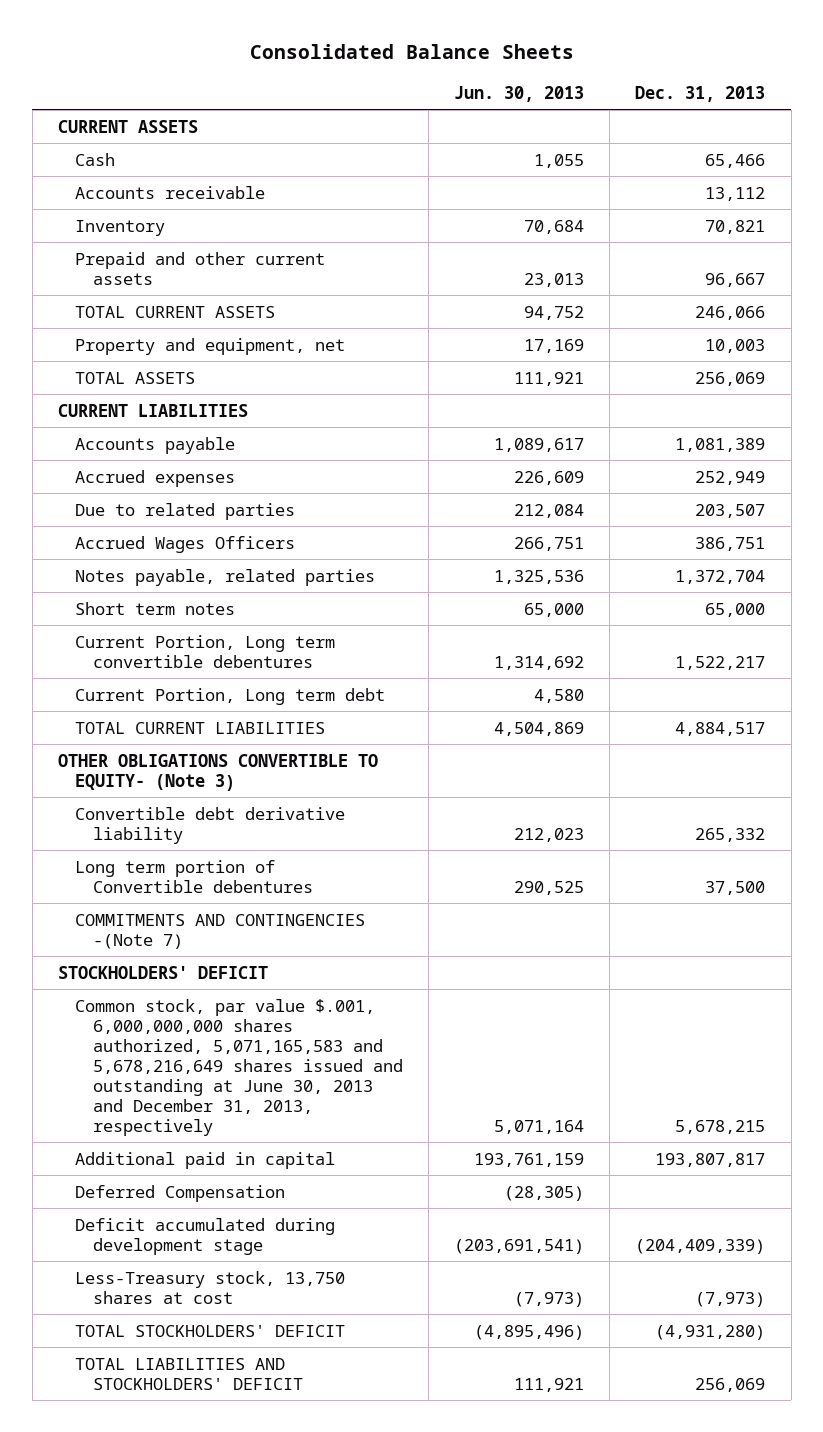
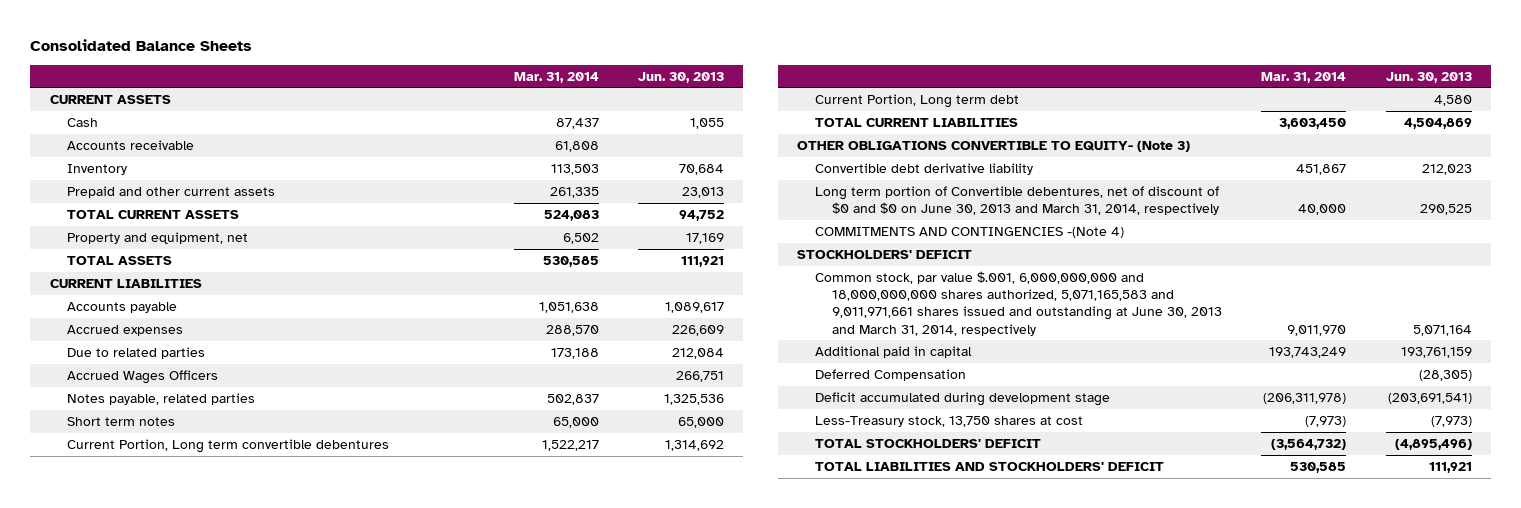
[635,85,766,102] Dec. 31, 2013 -> none
none -> [513,71,599,83] Mar. 31, 2014
[75,859,313,893] Long term portion of Convertible debentures -> [814,185,1220,216] Long term portion of Convertible debentures, net of discount of $0 and $0 on June 30, 2013 and March 31, 2014, respectively
[75,913,366,949] COMMITMENTS AND CONTINGENCIES -(Note 7) -> [814,226,1124,238] COMMITMENTS AND CONTINGENCIES -(Note 4)
[75,998,403,1136] Common stock, par value $.001, 6,000,000,000 shares authorized, 5,071,165,583 and 5,678,216,649 shares issued and outstanding at June 30, 2013 and December 31, 2013, respectively -> [814,270,1223,336] Common stock, par value $.001, 6,000,000,000 and 18,000,000,000 shares authorized, 5,071,165,583 and 9,011,971,661 shares issued and outstanding at June 30, 2013 and March 31, 2014, respectively

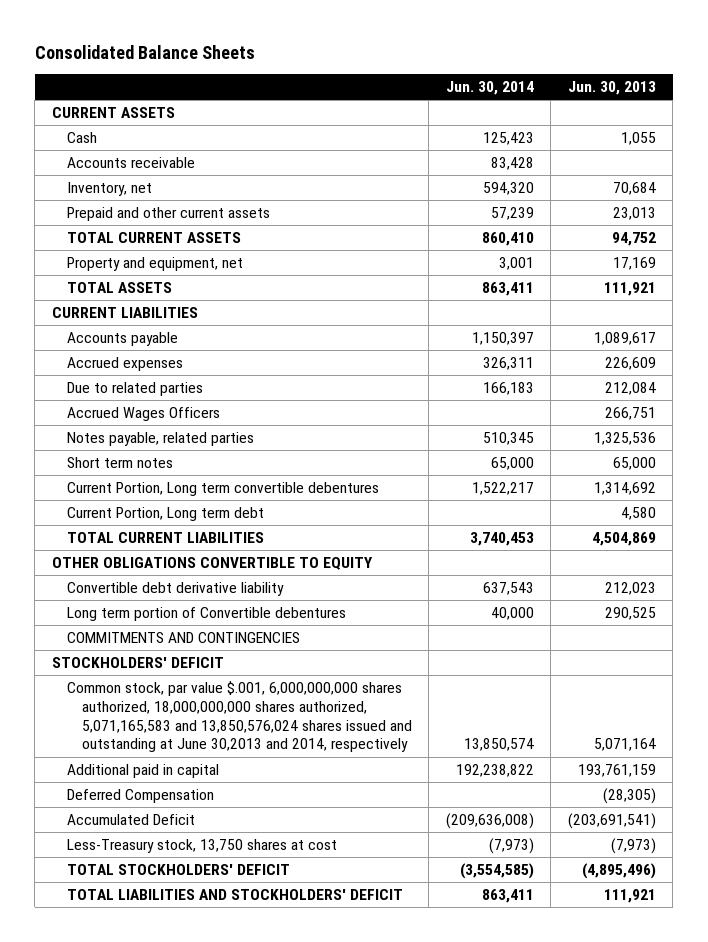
[513,71,599,83] Mar. 31, 2014 -> none
none -> [445,81,534,96] Jun. 30, 2014
[66,163,127,175] Inventory -> [66,182,152,197] Inventory, net
[797,140,1191,152] OTHER OBLIGATIONS CONVERTIBLE TO EQUITY- (Note 3) -> [51,557,373,571] OTHER OBLIGATIONS CONVERTIBLE TO EQUITY
[814,185,1220,216] Long term portion of Convertible debentures, net of discount of $0 and $0 on June 30, 2013 and March 31, 2014, respectively -> [66,607,346,622] Long term portion of Convertible debentures
[814,226,1124,238] COMMITMENTS AND CONTINGENCIES -(Note 4) -> [66,632,300,644] COMMITMENTS AND CONTINGENCIES
[814,270,1223,336] Common stock, par value $.001, 6,000,000,000 and 18,000,000,000 shares authorized, 5,071,165,583 and 9,011,971,661 shares issued and outstanding at June 30, 2013 and March 31, 2014, respectively -> [66,681,412,753] Common stock, par value $.001, 6,000,000,000 shares authorized, 18,000,000,000 shares authorized, 5,071,165,583 and 13,850,576,024 shares issued and outstanding at June 30,2013 and 2014, respectively
[814,391,1110,406] Deficit accumulated during development stage -> [66,814,195,826] Accumulated Deficit

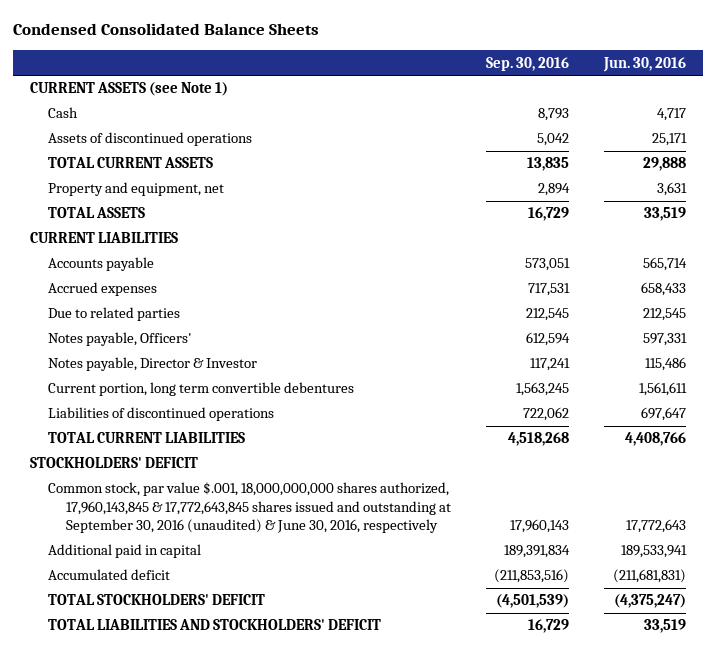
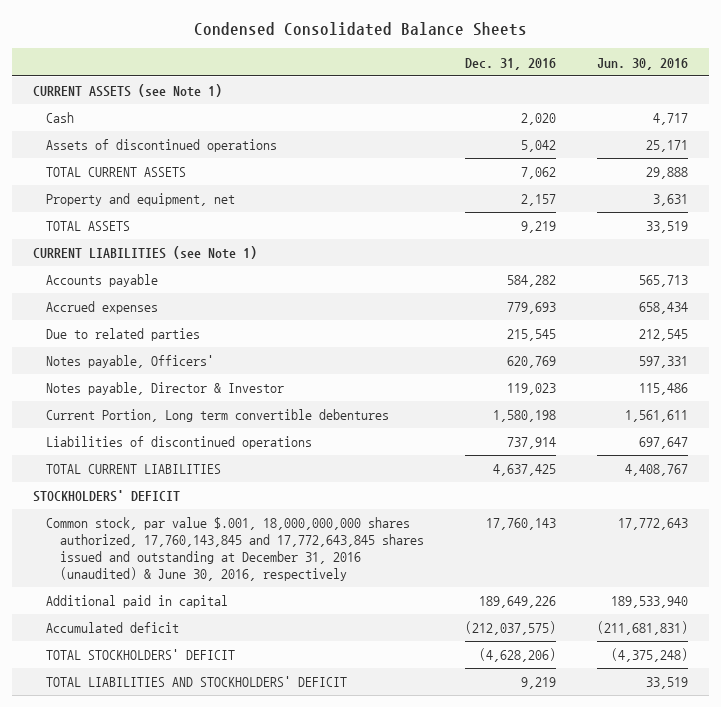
[485,56,569,71] Sep. 30, 2016 -> none
none -> [465,57,557,70] Dec. 31, 2016
[30,232,179,244] CURRENT LIABILITIES -> [32,246,257,260] CURRENT LIABILITIES (see Note 1)
[642,257,687,272] 565,714 -> [639,275,689,288] 565,713
[640,282,686,297] 658,433 -> [639,302,689,315] 658,434
[47,382,354,397] Current portion, long term convertible debentures -> [46,409,390,423] Current Portion, Long term convertible debentures
[624,432,686,447] 4,408,766 -> [625,464,689,477] 4,408,767
[47,482,451,534] Common stock, par value $.001, 18,000,000,000 shares authorized, 17,960,143,845 & 17,772,643,845 shares issued and outstanding at September 30, 2016 (unaudited) & June 30, 2016, respectively -> [46,517,425,581] Common stock, par value $.001, 18,000,000,000 shares authorized, 17,760,143,845 and 17,772,643,845 shares issued and outstanding at December 31, 2016 (unaudited) & June 30, 2016, respectively
[620,545,687,559] 189,533,941 -> [611,596,689,609] 189,533,940
[613,594,686,609] (4,375,247) -> [611,648,689,663] (4,375,248)

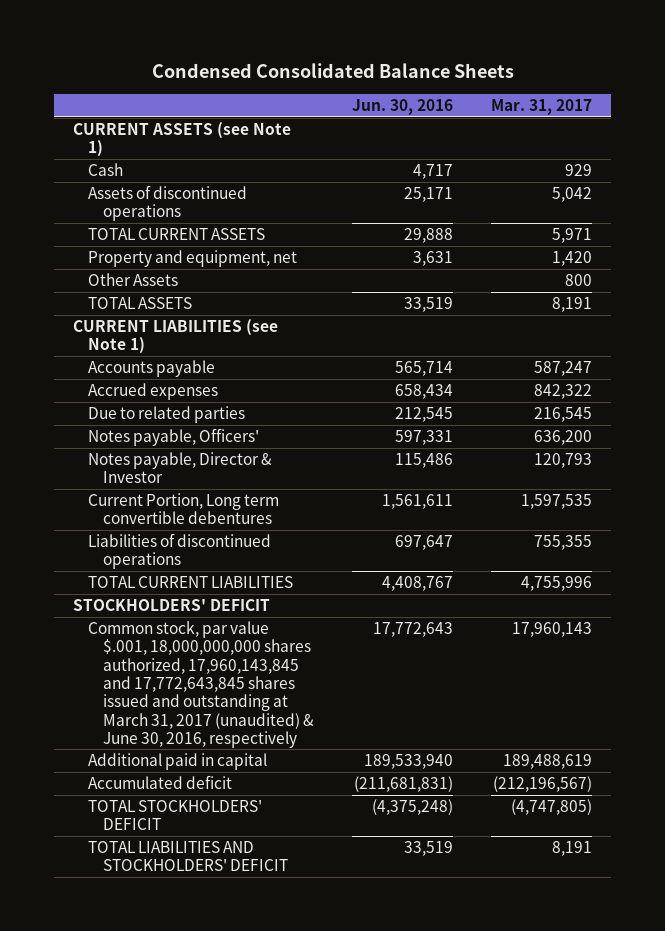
[465,57,557,70] Dec. 31, 2016 -> none
none -> [491,99,593,116] Mar. 31, 2017
none -> [88,273,179,287] Other Assets
[639,275,689,288] 565,713 -> [395,361,454,377] 565,714
[46,517,425,581] Common stock, par value $.001, 18,000,000,000 shares authorized, 17,760,143,845 and 17,772,643,845 shares issued and outstanding at December 31, 2016 (unaudited) & June 30, 2016, respectively -> [88,621,315,748] Common stock, par value $.001, 18,000,000,000 shares authorized, 17,960,143,845 and 17,772,643,845 shares issued and outstanding at March 31, 2017 (unaudited) & June 30, 2016, respectively

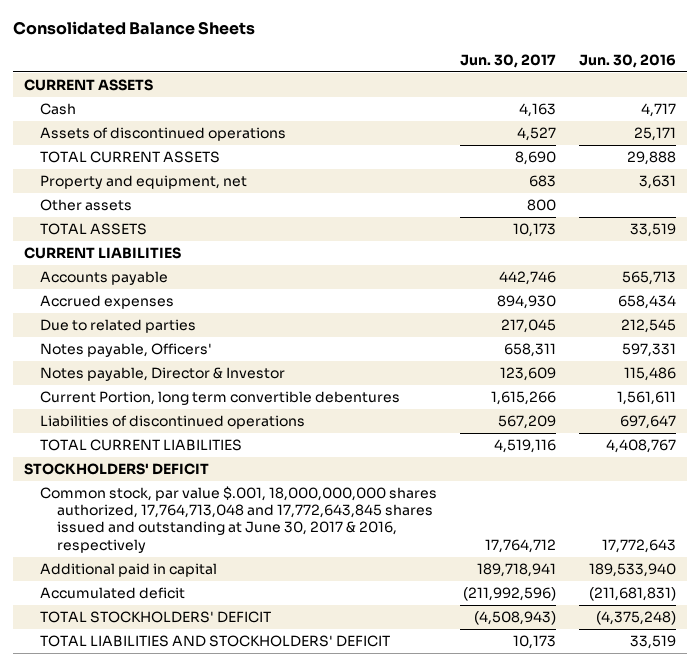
[151,63,514,79] Condensed Consolidated Balance Sheets -> [12,21,255,36] Consolidated Balance Sheets
[491,99,593,116] Mar. 31, 2017 -> none
none -> [459,54,556,69] Jun. 30, 2017
[72,122,291,158] CURRENT ASSETS (see Note 1) -> [23,78,153,91] CURRENT ASSETS
[88,273,179,287] Other Assets -> [40,198,133,211] Other assets
[72,319,278,355] CURRENT LIABILITIES (see Note 1) -> [23,246,181,259] CURRENT LIABILITIES
[395,361,454,377] 565,714 -> [621,270,676,285] 565,713
[88,493,280,525] Current Portion, Long term convertible debentures -> [40,390,401,405] Current Portion, long term convertible debentures
[88,621,315,748] Common stock, par value $.001, 18,000,000,000 shares authorized, 17,960,143,845 and 17,772,643,845 shares issued and outstanding at March 31, 2017 (unaudited) & June 30, 2016, respectively -> [40,485,438,553] Common stock, par value $.001, 18,000,000,000 shares authorized, 17,764,713,048 and 17,772,643,845 shares issued and outstanding at June 30, 2017 & 2016, respectively

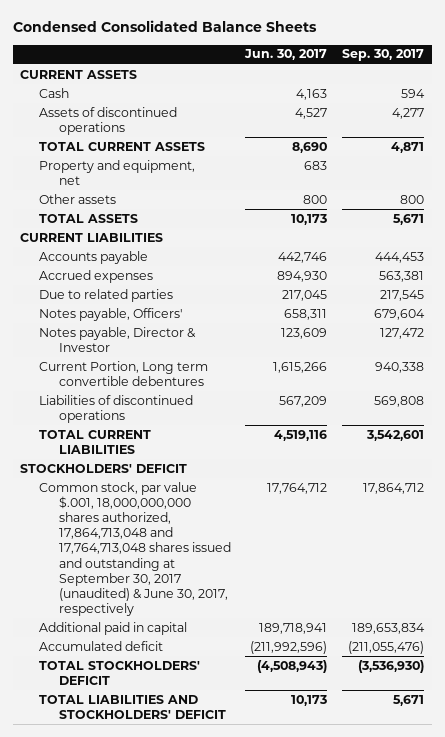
[12,21,255,36] Consolidated Balance Sheets -> [12,20,317,33] Condensed Consolidated Balance Sheets
[578,54,676,69] Jun. 30, 2016 -> none
none -> [342,49,425,62] Sep. 30, 2017
[40,390,401,405] Current Portion, long term convertible debentures -> [39,360,209,386] Current Portion, Long term convertible debentures
[40,485,438,553] Common stock, par value $.001, 18,000,000,000 shares authorized, 17,764,713,048 and 17,772,643,845 shares issued and outstanding at June 30, 2017 & 2016, respectively -> [39,481,231,616] Common stock, par value $.001, 18,000,000,000 shares authorized, 17,864,713,048 and 17,764,713,048 shares issued and outstanding at September 30, 2017 (unaudited) & June 30, 2017, respectively

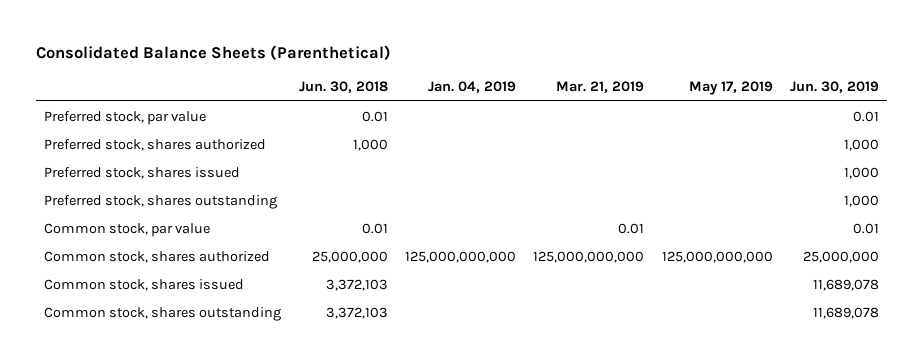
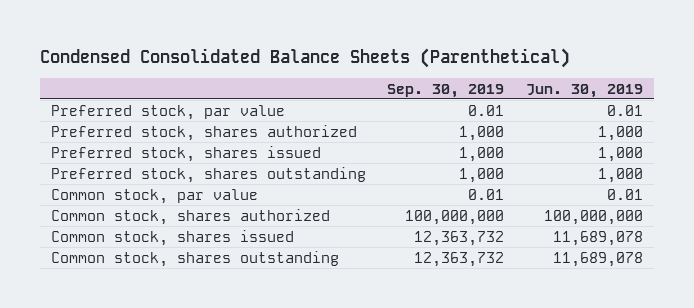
[35,45,391,61] Consolidated Balance Sheets (Parenthetical) -> [40,47,571,68] Condensed Consolidated Balance Sheets (Parenthetical)
[298,81,388,94] Jun. 30, 2018 -> none
[427,81,516,94] Jan. 04, 2019 -> none
[556,81,645,94] Mar. 21, 2019 -> none
[688,81,773,96] May 17, 2019 -> none
none -> [387,83,505,98] Sep. 30, 2019
[802,250,879,263] 25,000,000 -> [544,209,644,225] 100,000,000

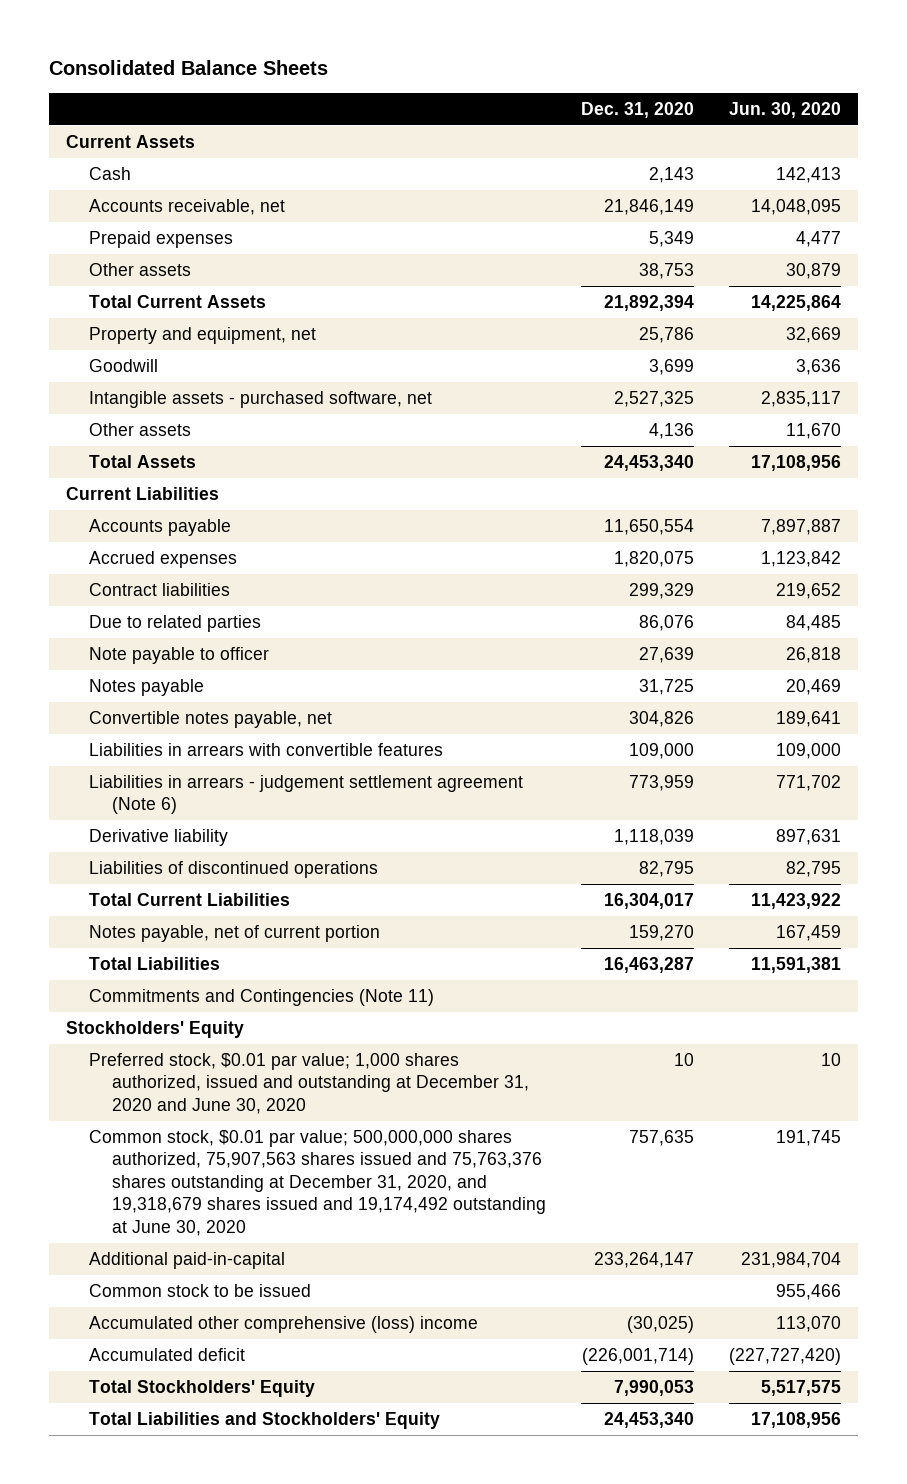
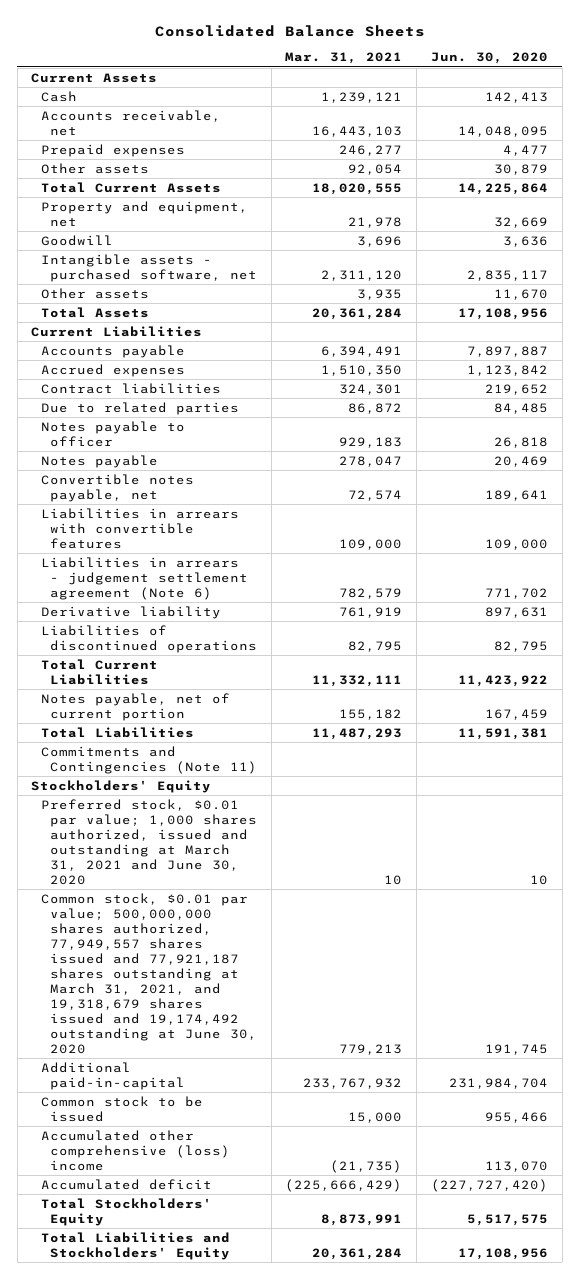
[581,101,695,118] Dec. 31, 2020 -> none
none -> [285,52,403,65] Mar. 31, 2021
[89,646,270,664] Note payable to officer -> [40,420,185,447] Notes payable to officer
[89,1052,530,1114] Preferred stock, $0.01 par value; 1,000 shares authorized, issued and outstanding at December 31, 2020 and June 30, 2020 -> [40,798,258,885] Preferred stock, $0.01 par value; 1,000 shares authorized, issued and outstanding at March 31, 2021 and June 30, 2020
[89,1129,547,1236] Common stock, $0.01 par value; 500,000,000 shares authorized, 75,907,563 shares issued and 75,763,376 shares outstanding at December 31, 2020, and 19,318,679 shares issued and 19,174,492 outstanding at June 30, 2020 -> [40,892,258,1054] Common stock, $0.01 par value; 500,000,000 shares authorized, 77,949,557 shares issued and 77,921,187 shares outstanding at March 31, 2021, and 19,318,679 shares issued and 19,174,492 outstanding at June 30, 2020

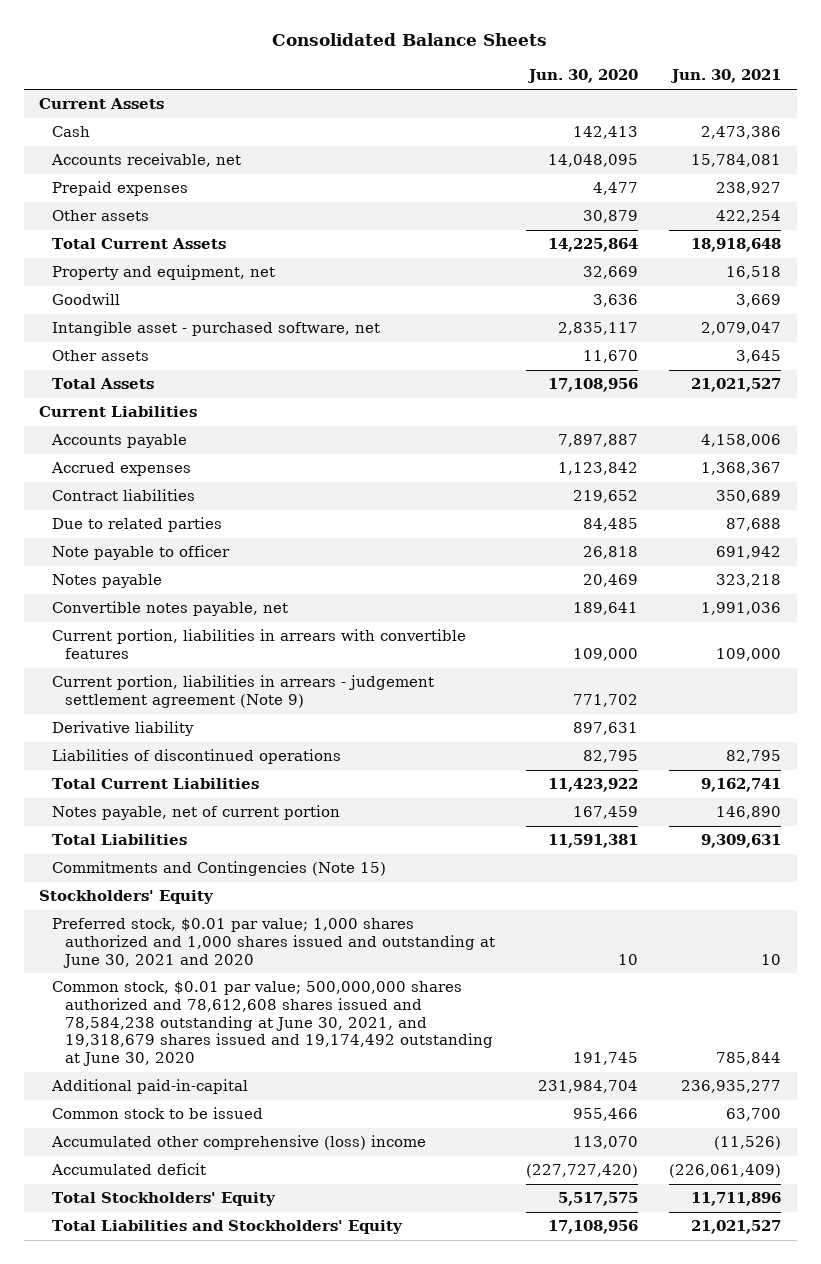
[285,52,403,65] Mar. 31, 2021 -> none
none -> [670,69,782,84] Jun. 30, 2021
[40,253,258,282] Intangible assets - purchased software, net -> [52,321,381,337] Intangible asset - purchased software, net
[40,420,185,447] Notes payable to officer -> [52,545,231,561] Note payable to officer
[40,507,239,549] Liabilities in arrears with convertible features -> [52,629,467,660] Current portion, liabilities in arrears with convertible features
[40,556,249,600] Liabilities in arrears - judgement settlement agreement (Note 6) -> [52,675,435,709] Current portion, liabilities in arrears - judgement settlement agreement (Note 9)
[40,745,258,774] Commitments and Contingencies (Note 11) -> [52,861,387,877] Commitments and Contingencies (Note 15)
[40,798,258,885] Preferred stock, $0.01 par value; 1,000 shares authorized, issued and outstanding at March 31, 2021 and June 30, 2020 -> [52,918,496,968] Preferred stock, $0.01 par value; 1,000 shares authorized and 1,000 shares issued and outstanding at June 30, 2021 and 2020
[40,892,258,1054] Common stock, $0.01 par value; 500,000,000 shares authorized, 77,949,557 shares issued and 77,921,187 shares outstanding at March 31, 2021, and 19,318,679 shares issued and 19,174,492 outstanding at June 30, 2020 -> [52,981,494,1066] Common stock, $0.01 par value; 500,000,000 shares authorized and 78,612,608 shares issued and 78,584,238 outstanding at June 30, 2021, and 19,318,679 shares issued and 19,174,492 outstanding at June 30, 2020

